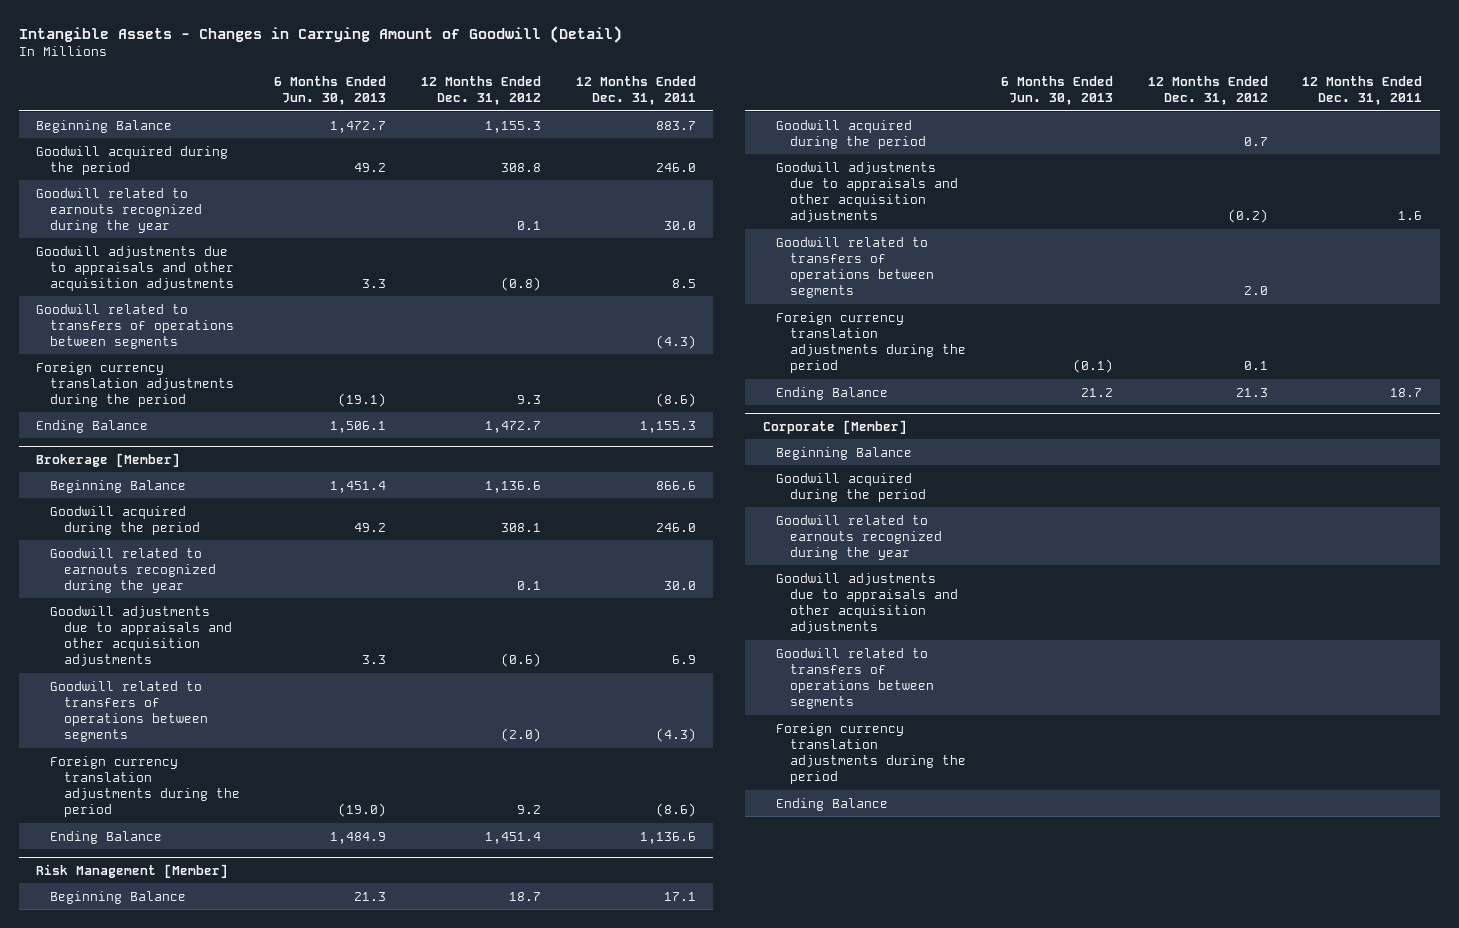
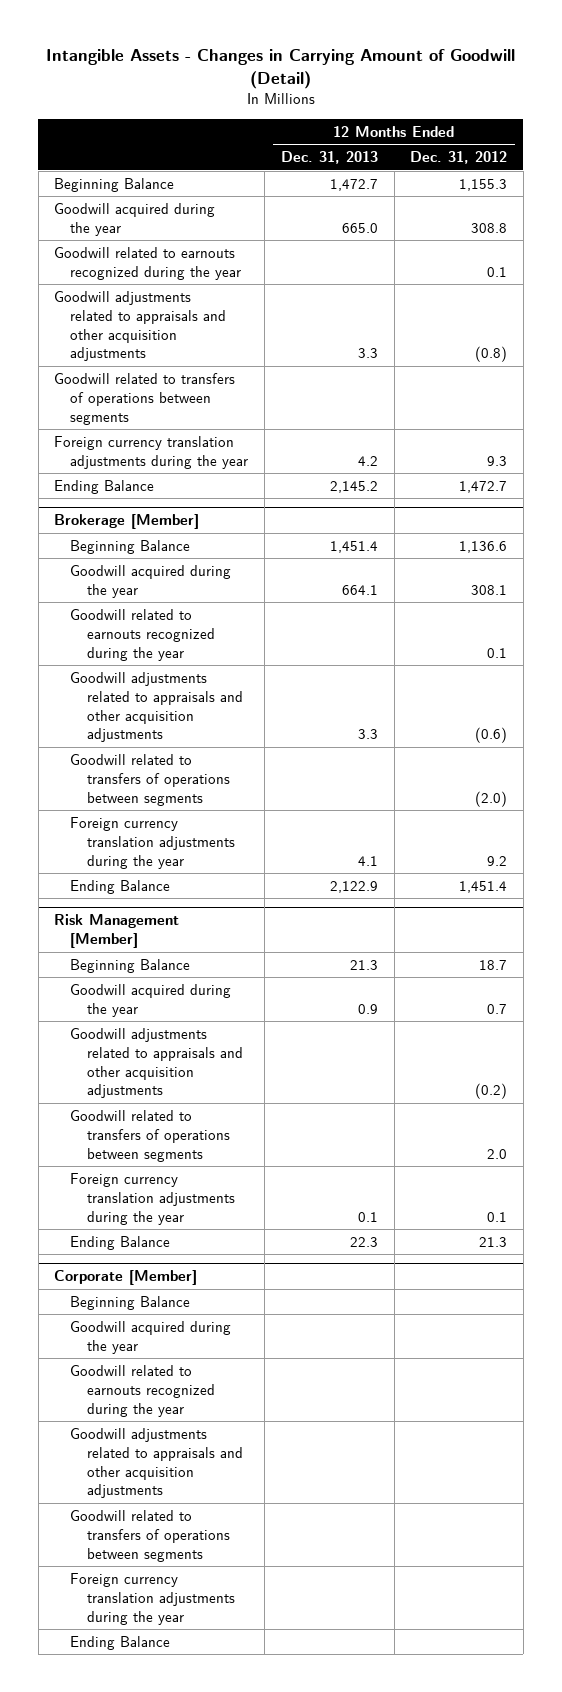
[274,75,387,105] 6 Months Ended Jun. 30, 2013 -> none
[576,75,697,105] 12 Months Ended Dec. 31, 2011 -> none
none -> [280,151,378,165] Dec. 31, 2013
[36,145,229,175] Goodwill acquired during the period -> [54,202,216,236] Goodwill acquired during the year
[36,245,234,291] Goodwill adjustments due to appraisals and other acquisition adjustments -> [54,290,227,362] Goodwill adjustments related to appraisals and other acquisition adjustments
[36,361,234,407] Foreign currency translation adjustments during the period -> [54,435,249,469] Foreign currency translation adjustments during the year
[49,505,200,535] Goodwill acquired during the period -> [70,564,232,598] Goodwill acquired during the year
[49,605,232,666] Goodwill adjustments due to appraisals and other acquisition adjustments -> [70,671,243,743] Goodwill adjustments related to appraisals and other acquisition adjustments
[49,755,240,817] Foreign currency translation adjustments during the period -> [70,816,235,869] Foreign currency translation adjustments during the year
[776,119,926,149] Goodwill acquired during the period -> [70,983,232,1017] Goodwill acquired during the year
[776,161,958,222] Goodwill adjustments due to appraisals and other acquisition adjustments -> [70,1027,243,1099] Goodwill adjustments related to appraisals and other acquisition adjustments
[776,311,966,373] Foreign currency translation adjustments during the period -> [70,1172,235,1225] Foreign currency translation adjustments during the year
[776,472,926,502] Goodwill acquired during the period -> [70,1320,232,1354] Goodwill acquired during the year
[776,572,958,633] Goodwill adjustments due to appraisals and other acquisition adjustments -> [70,1427,243,1499] Goodwill adjustments related to appraisals and other acquisition adjustments
[776,722,966,784] Foreign currency translation adjustments during the period -> [70,1572,235,1625] Foreign currency translation adjustments during the year

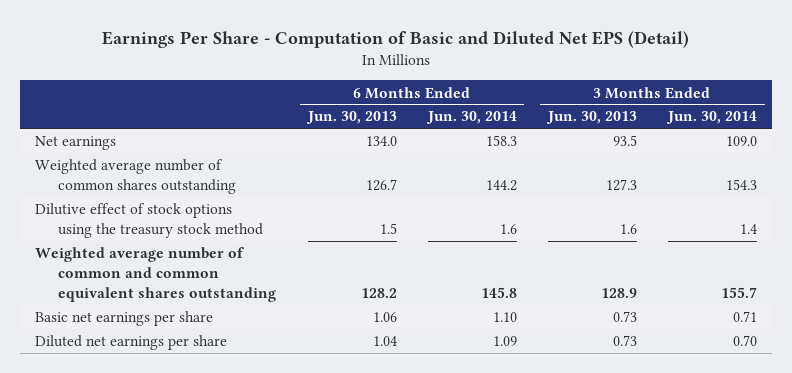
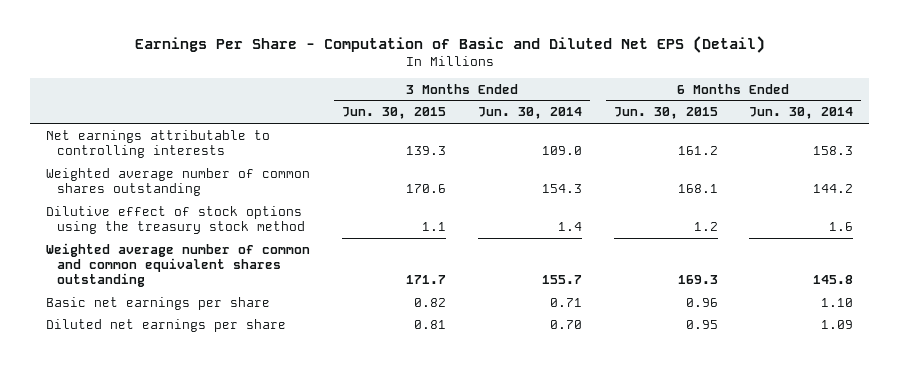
[305,111,397,125] Jun. 30, 2013 -> none
[545,111,637,125] Jun. 30, 2013 -> none
none -> [341,107,446,120] Jun. 30, 2015
none -> [613,107,718,120] Jun. 30, 2015
[35,136,117,151] Net earnings -> [45,129,270,158] Net earnings attributable to controlling interests

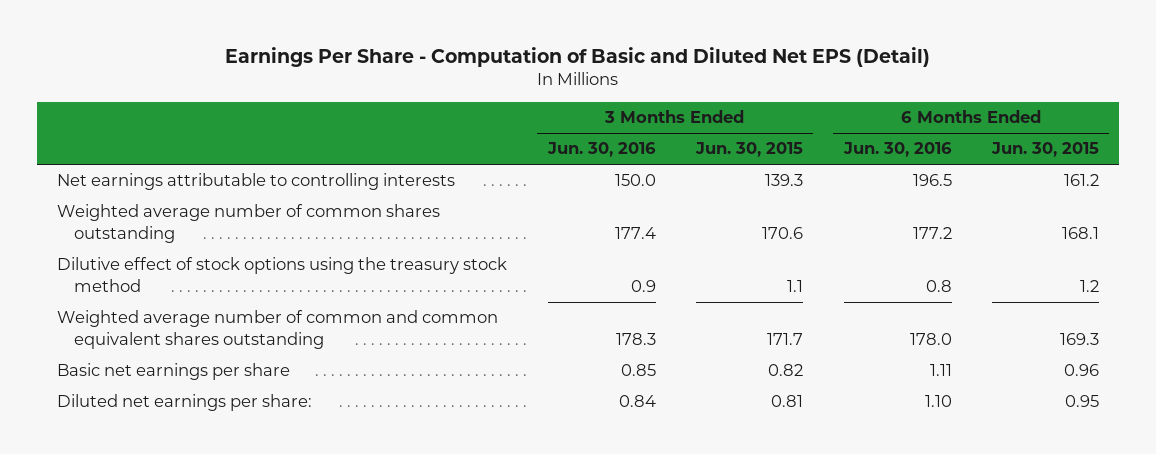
[477,107,582,120] Jun. 30, 2014 -> none
[749,107,854,120] Jun. 30, 2014 -> none
none -> [546,142,656,158] Jun. 30, 2016
none -> [842,142,952,158] Jun. 30, 2016
[45,318,286,332] Diluted net earnings per share -> [56,394,312,412] Diluted net earnings per share:

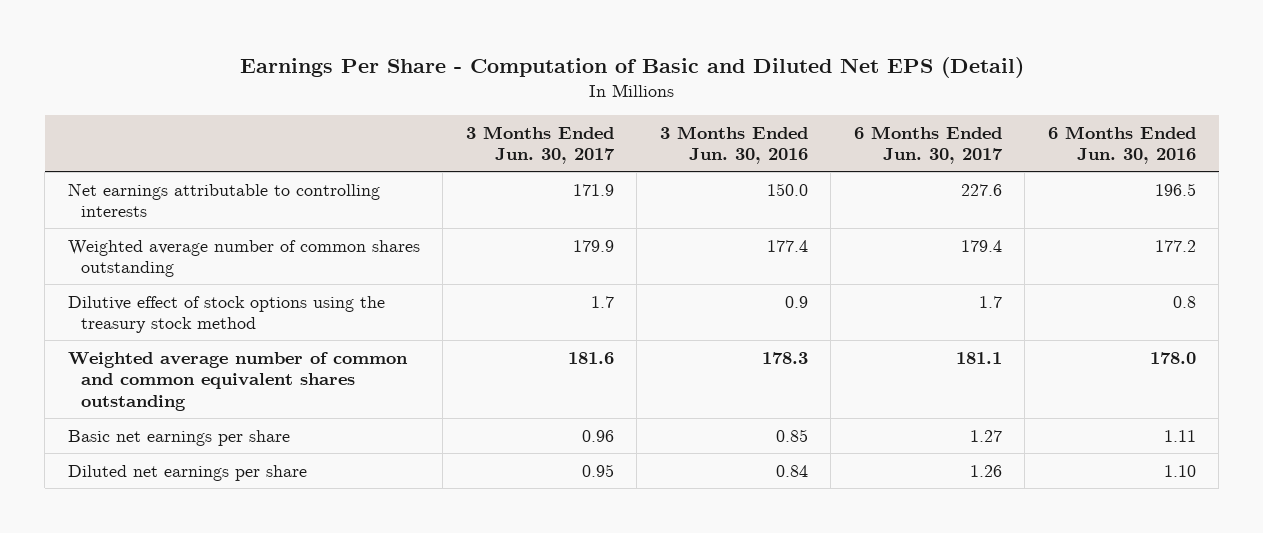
[695,142,804,158] Jun. 30, 2015 -> none
[991,142,1100,158] Jun. 30, 2015 -> none
none -> [465,125,615,165] 3 Months Ended Jun. 30, 2017
none -> [853,125,1003,165] 6 Months Ended Jun. 30, 2017
[56,394,312,412] Diluted net earnings per share: -> [67,464,307,481] Diluted net earnings per share

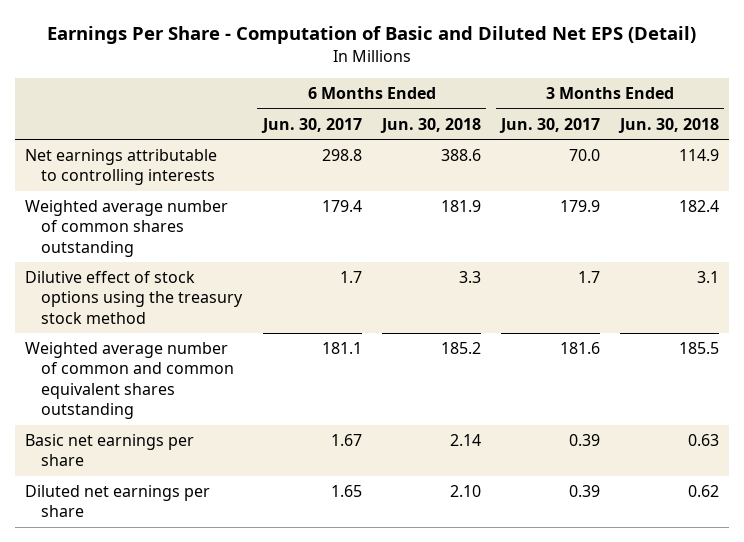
[659,125,808,165] 3 Months Ended Jun. 30, 2016 -> none
[1047,125,1196,165] 6 Months Ended Jun. 30, 2016 -> none
none -> [379,117,481,133] Jun. 30, 2018
none -> [617,117,719,133] Jun. 30, 2018
[572,183,614,196] 171.9 -> [568,149,600,162] 70.0
[960,183,1002,196] 227.6 -> [321,149,362,162] 298.8
[581,429,614,442] 0.96 -> [568,434,600,447] 0.39
[969,429,1002,442] 1.27 -> [330,434,362,447] 1.67
[581,463,614,477] 0.95 -> [568,485,600,498] 0.39
[969,464,1002,477] 1.26 -> [330,485,362,498] 1.65

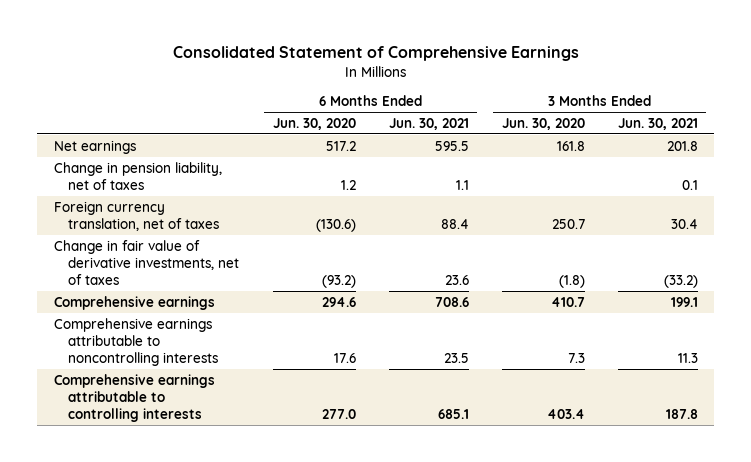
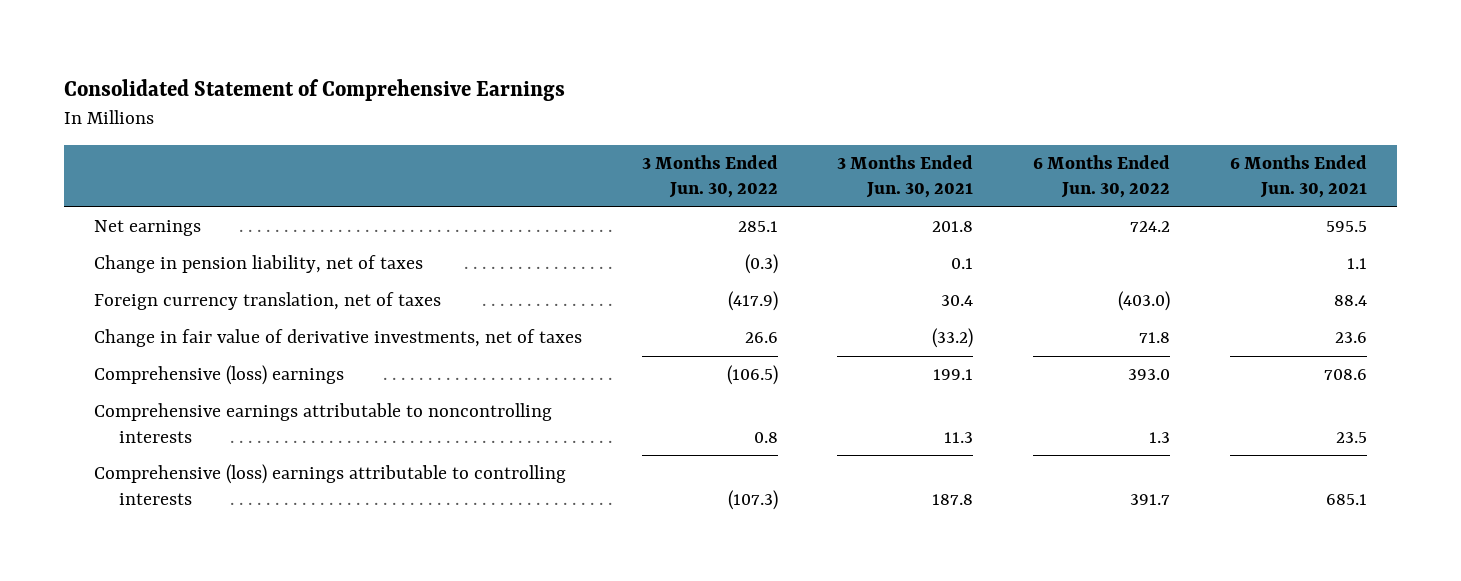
[272,117,356,130] Jun. 30, 2020 -> none
[501,117,585,130] Jun. 30, 2020 -> none
none -> [641,155,778,199] 3 Months Ended Jun. 30, 2022
none -> [1033,155,1171,199] 6 Months Ended Jun. 30, 2022
[53,295,215,310] Comprehensive earnings -> [93,365,344,386] Comprehensive (loss) earnings
[53,373,215,423] Comprehensive earnings attributable to controlling interests -> [93,464,566,505] Comprehensive (loss) earnings attributable to controlling interests

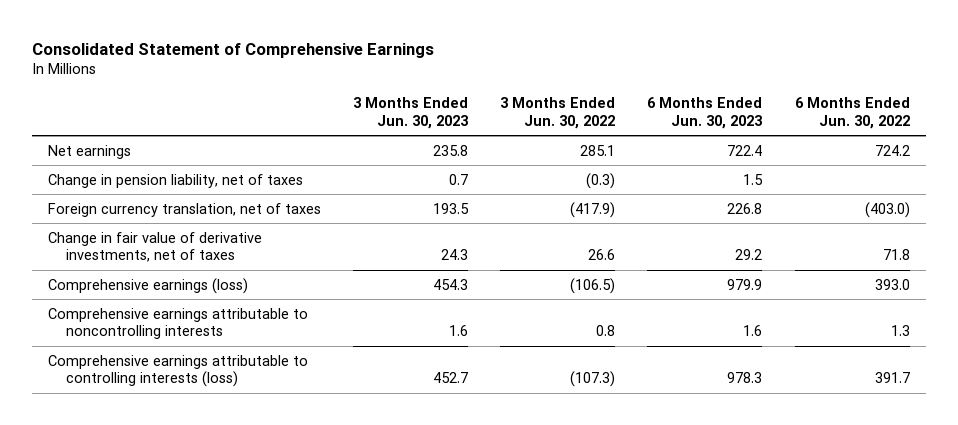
[837,155,974,199] 3 Months Ended Jun. 30, 2021 -> none
[1230,155,1368,199] 6 Months Ended Jun. 30, 2021 -> none
none -> [353,97,469,130] 3 Months Ended Jun. 30, 2023
none -> [647,97,763,130] 6 Months Ended Jun. 30, 2023
[93,365,344,386] Comprehensive (loss) earnings -> [48,277,249,294] Comprehensive earnings (loss)
[93,464,566,505] Comprehensive (loss) earnings attributable to controlling interests -> [48,354,309,388] Comprehensive earnings attributable to controlling interests (loss)

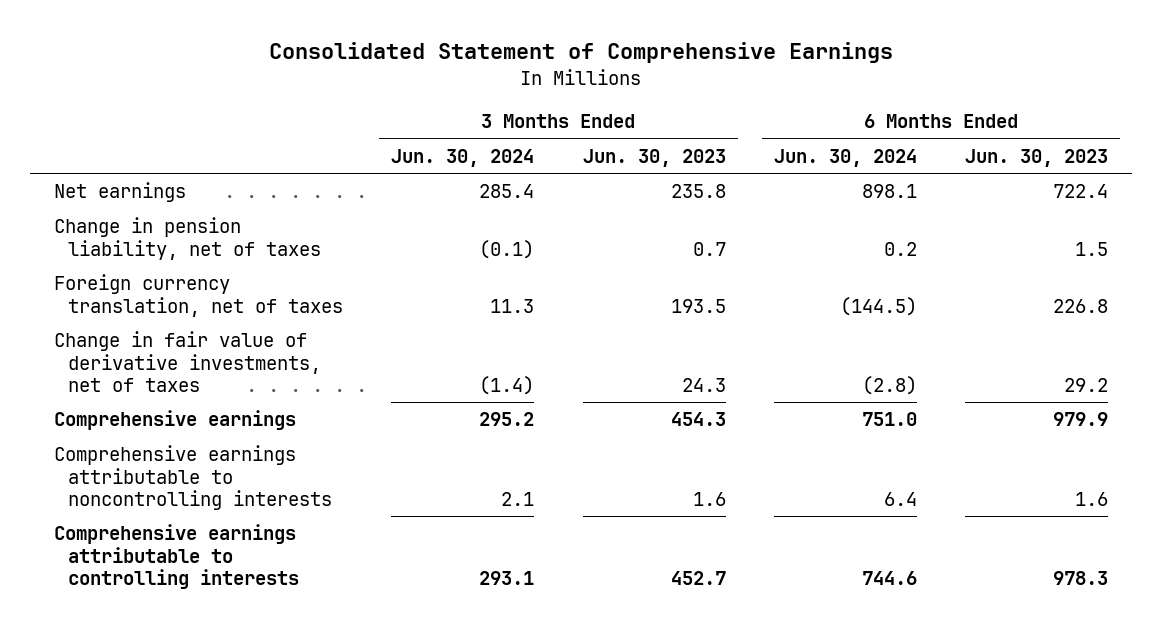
[500,97,616,130] 3 Months Ended Jun. 30, 2022 -> none
[794,97,910,130] 6 Months Ended Jun. 30, 2022 -> none
none -> [391,149,535,168] Jun. 30, 2024
none -> [773,149,917,168] Jun. 30, 2024
[48,277,249,294] Comprehensive earnings (loss) -> [53,410,296,431] Comprehensive earnings
[48,354,309,388] Comprehensive earnings attributable to controlling interests (loss) -> [53,524,300,589] Comprehensive earnings attributable to controlling interests

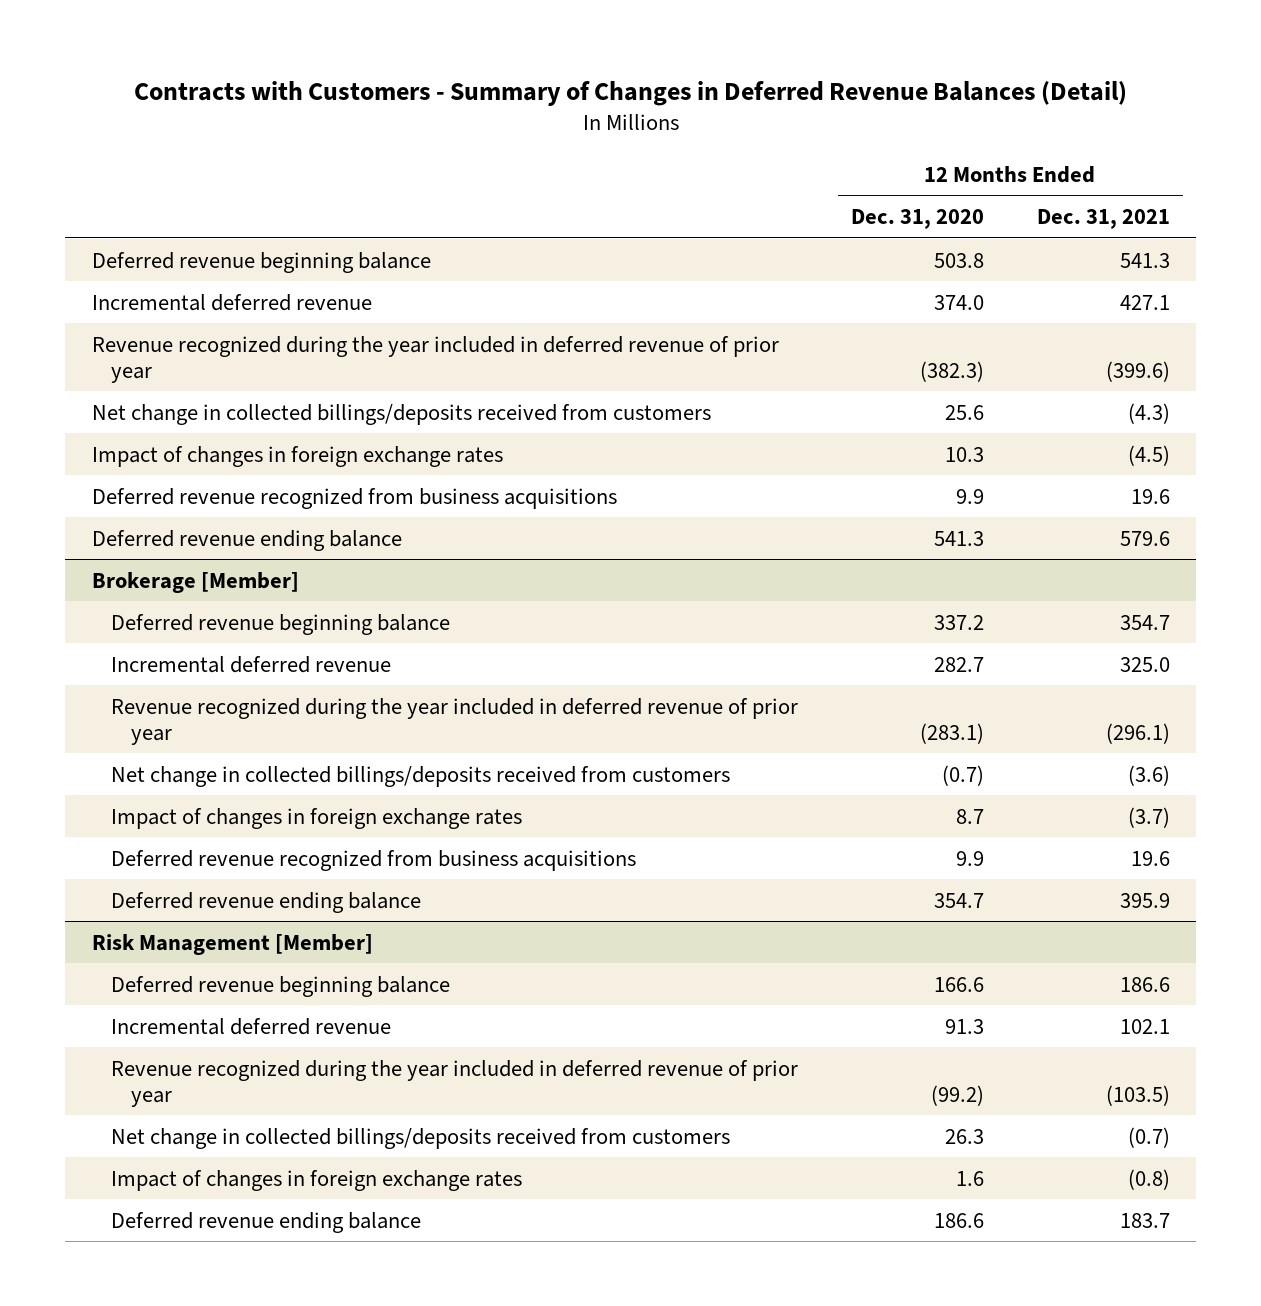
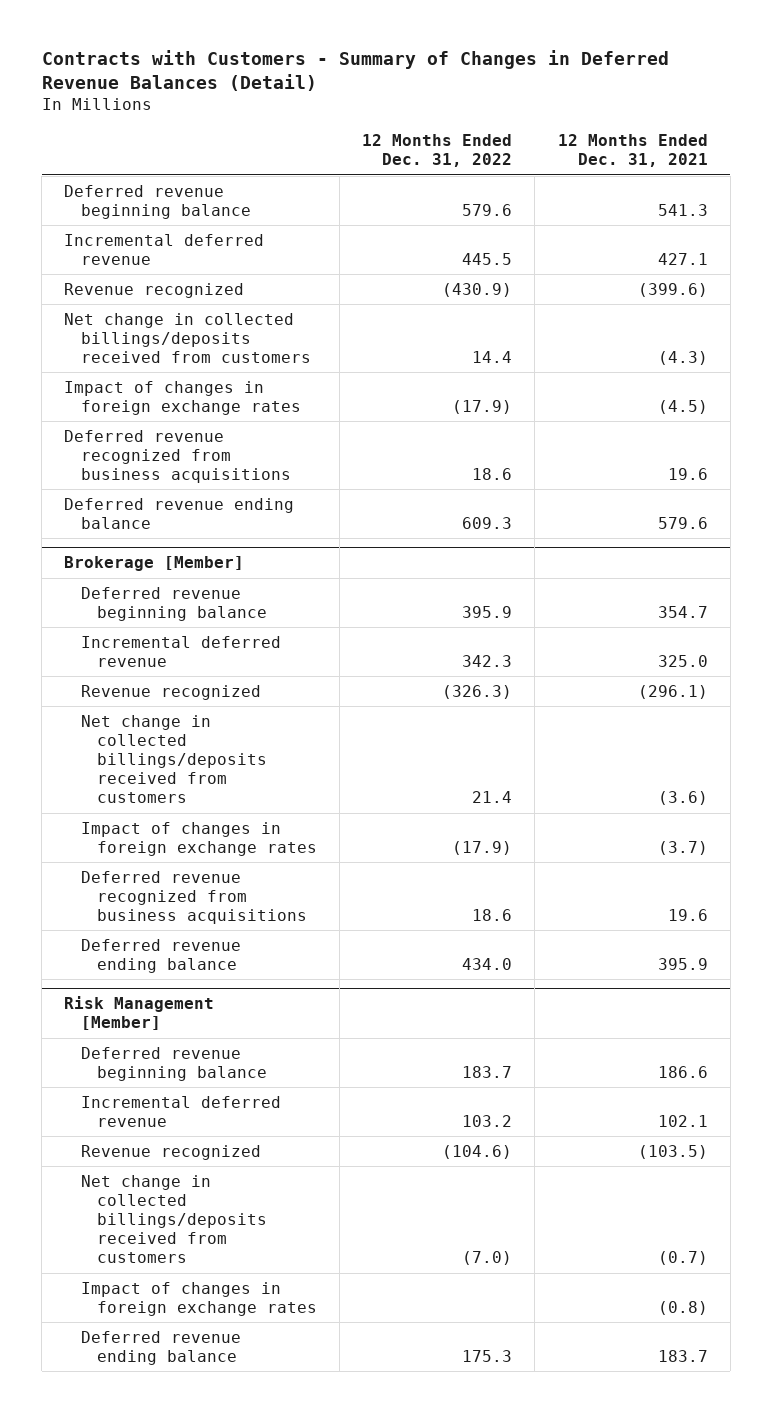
[850,208,984,229] Dec. 31, 2020 -> none
none -> [362,134,513,168] 12 Months Ended Dec. 31, 2022
[91,335,779,383] Revenue recognized during the year included in deferred revenue of prior year -> [64,282,245,298] Revenue recognized
[111,697,799,745] Revenue recognized during the year included in deferred revenue of prior year -> [80,684,261,700] Revenue recognized
[111,1059,799,1107] Revenue recognized during the year included in deferred revenue of prior year -> [80,1144,261,1160] Revenue recognized

